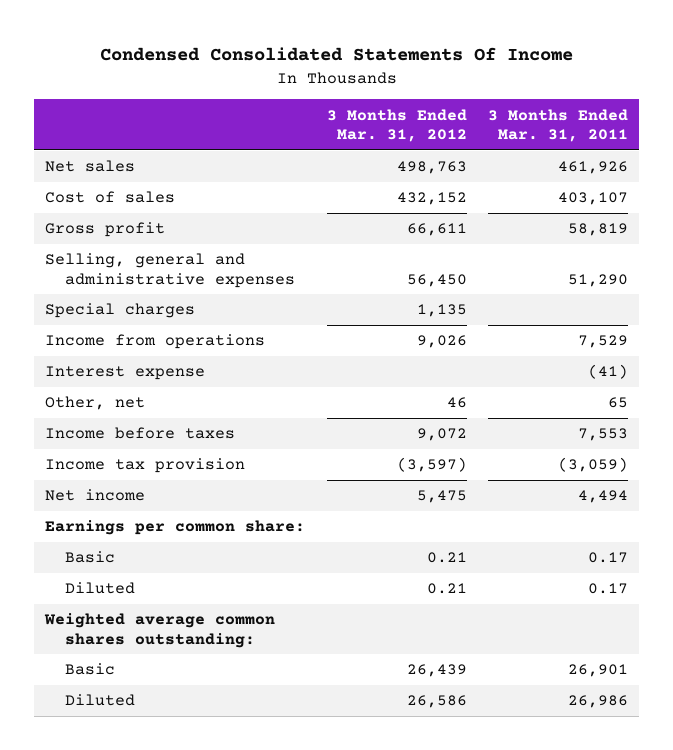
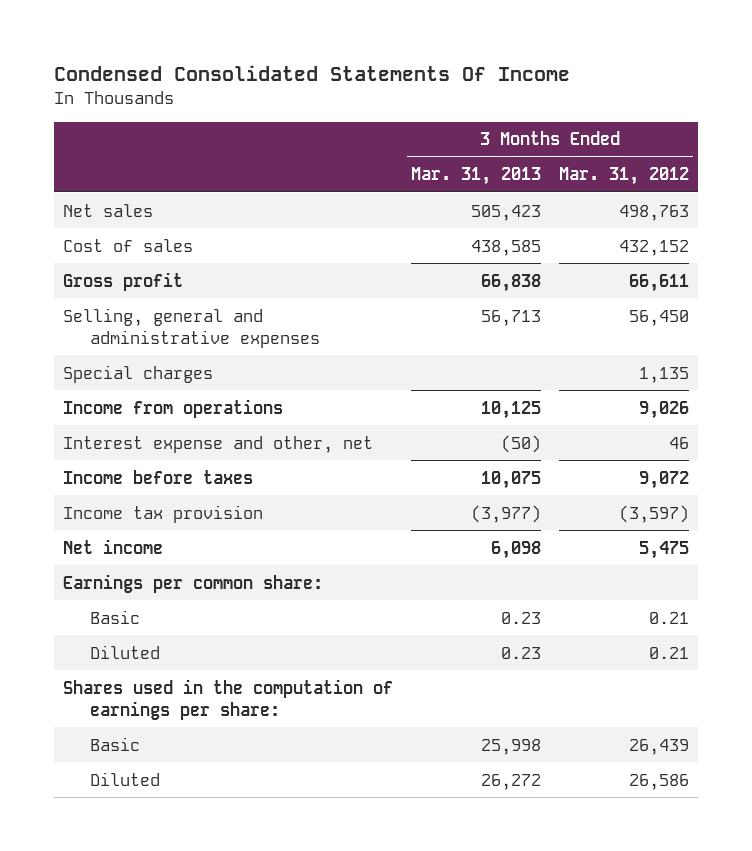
[488,108,629,142] 3 Months Ended Mar. 31, 2011 -> none
none -> [411,167,542,186] Mar. 31, 2013
[45,366,206,381] Interest expense -> none
[45,396,146,411] Other, net -> none
none -> [63,435,374,453] Interest expense and other, net
[44,613,276,648] Weighted average common shares outstanding: -> [63,678,394,720] Shares used in the computation of earnings per share:

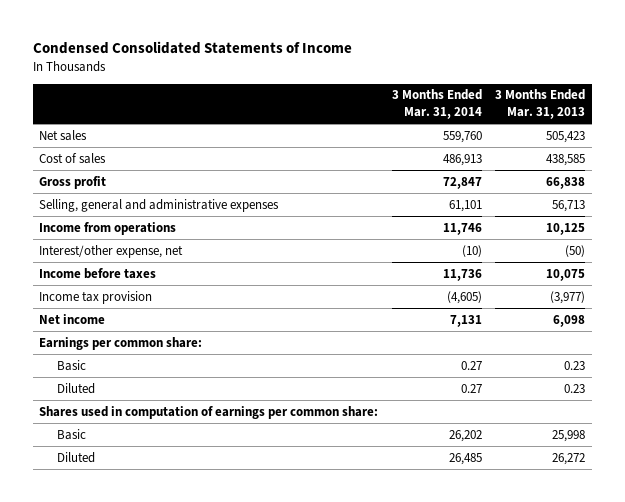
[54,65,571,82] Condensed Consolidated Statements Of Income -> [32,40,352,54] Condensed Consolidated Statements of Income
[558,167,689,186] Mar. 31, 2012 -> none
none -> [391,89,482,120] 3 Months Ended Mar. 31, 2014
[63,364,214,383] Special charges -> none
[63,435,374,453] Interest expense and other, net -> [39,244,184,258] Interest/other expense, net
[63,678,394,720] Shares used in the computation of earnings per share: -> [39,405,379,419] Shares used in computation of earnings per common share:

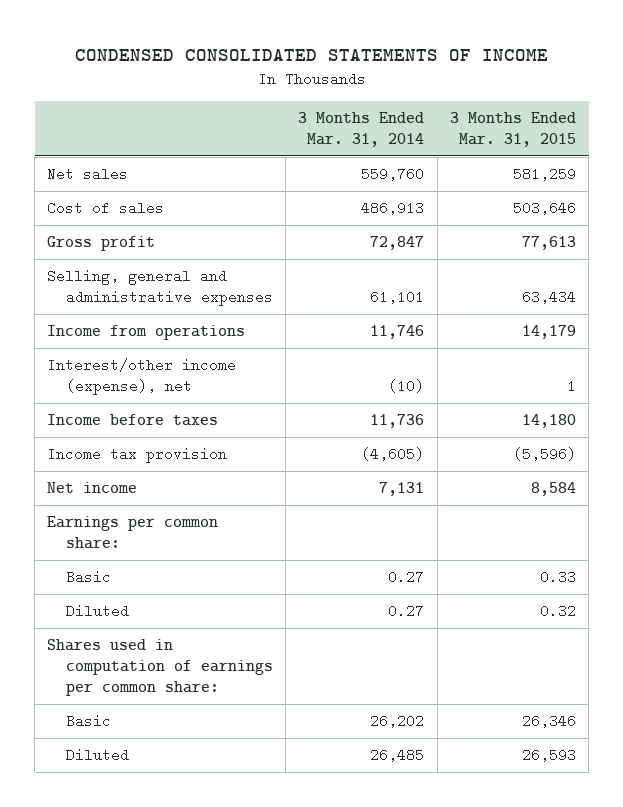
[32,40,352,54] Condensed Consolidated Statements of Income -> [74,48,548,61] CONDENSED CONSOLIDATED STATEMENTS OF INCOME
[495,89,586,120] 3 Months Ended Mar. 31, 2013 -> none
none -> [449,112,576,147] 3 Months Ended Mar. 31, 2015
[39,244,184,258] Interest/other expense, net -> [47,358,237,396] Interest/other income (expense), net

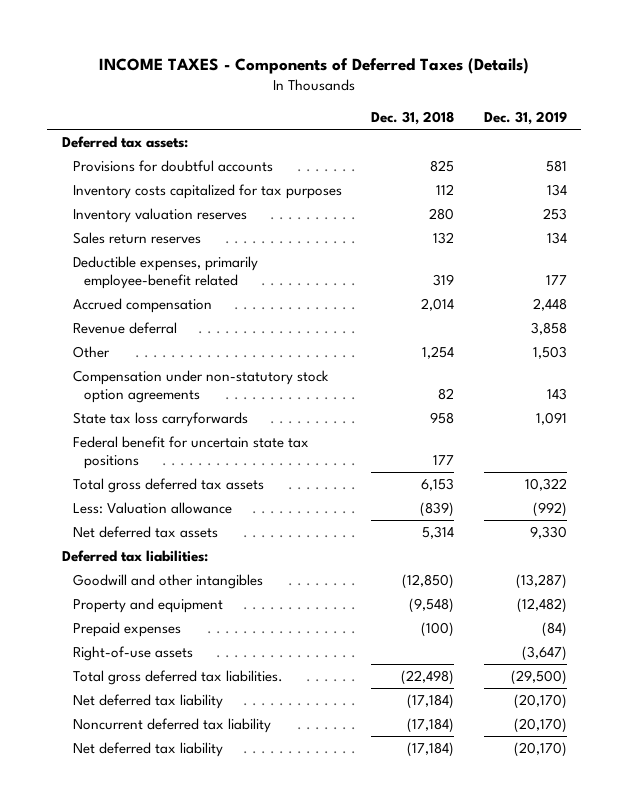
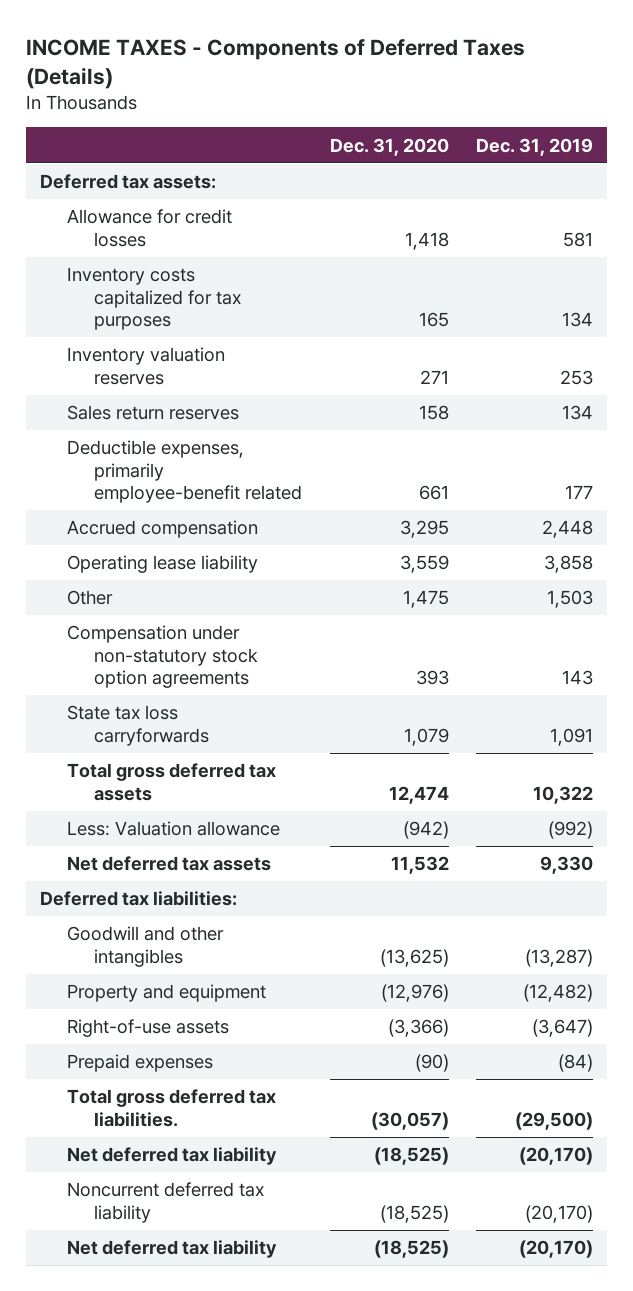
[371,111,455,126] Dec. 31, 2018 -> none
none -> [329,137,449,156] Dec. 31, 2020
[72,160,273,173] Provisions for doubtful accounts -> [66,209,232,247] Allowance for credit losses
[72,322,177,335] Revenue deferral -> [66,555,258,574] Operating lease liability
[72,436,309,470] Federal benefit for uncertain state tax positions -> none
[72,622,181,638] Prepaid expenses -> [66,1054,213,1073] Prepaid expenses

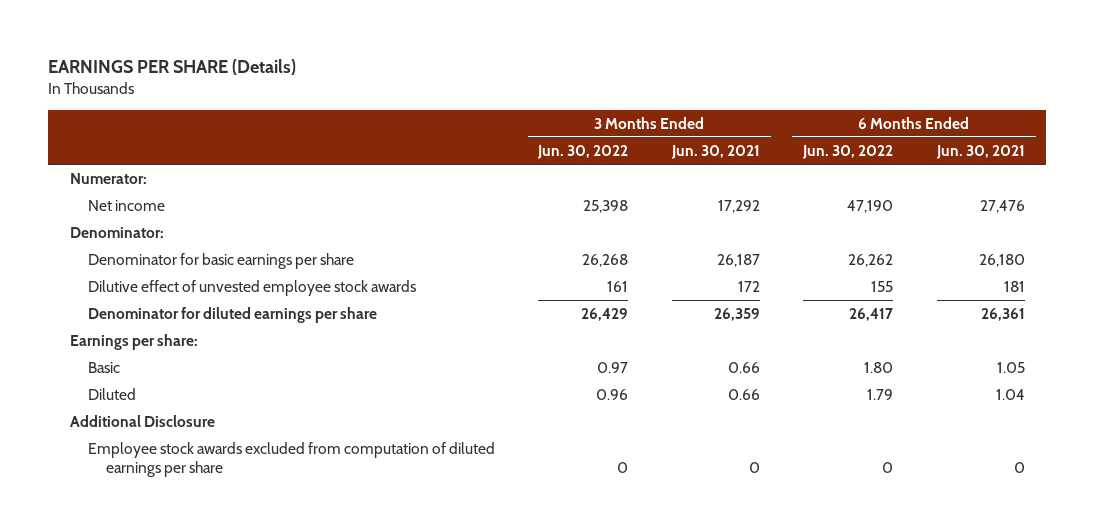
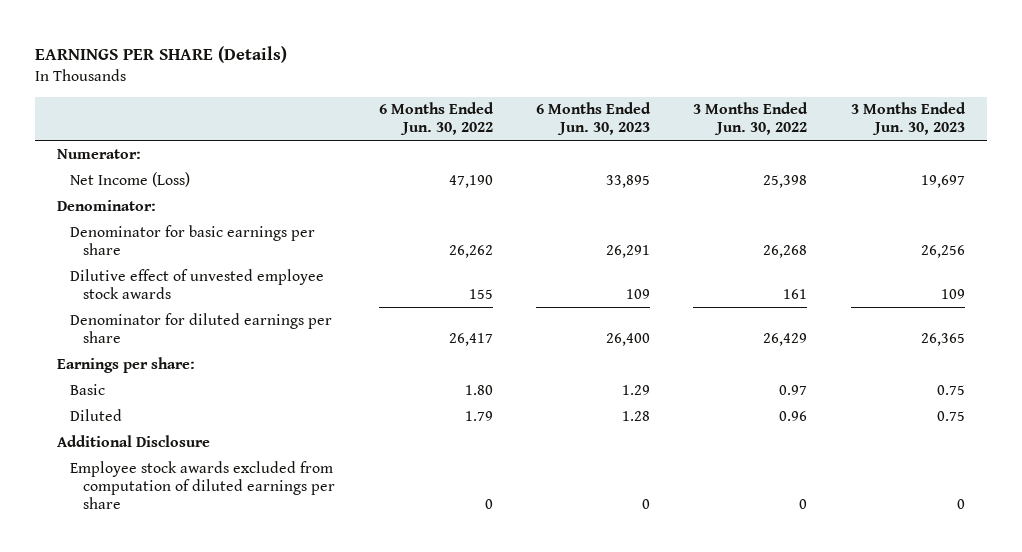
[670,145,760,160] Jun. 30, 2021 -> none
[935,145,1025,160] Jun. 30, 2021 -> none
none -> [535,102,651,136] 6 Months Ended Jun. 30, 2023
none -> [850,102,966,136] 3 Months Ended Jun. 30, 2023
[87,200,165,212] Net income -> [70,171,191,187] Net Income (Loss)

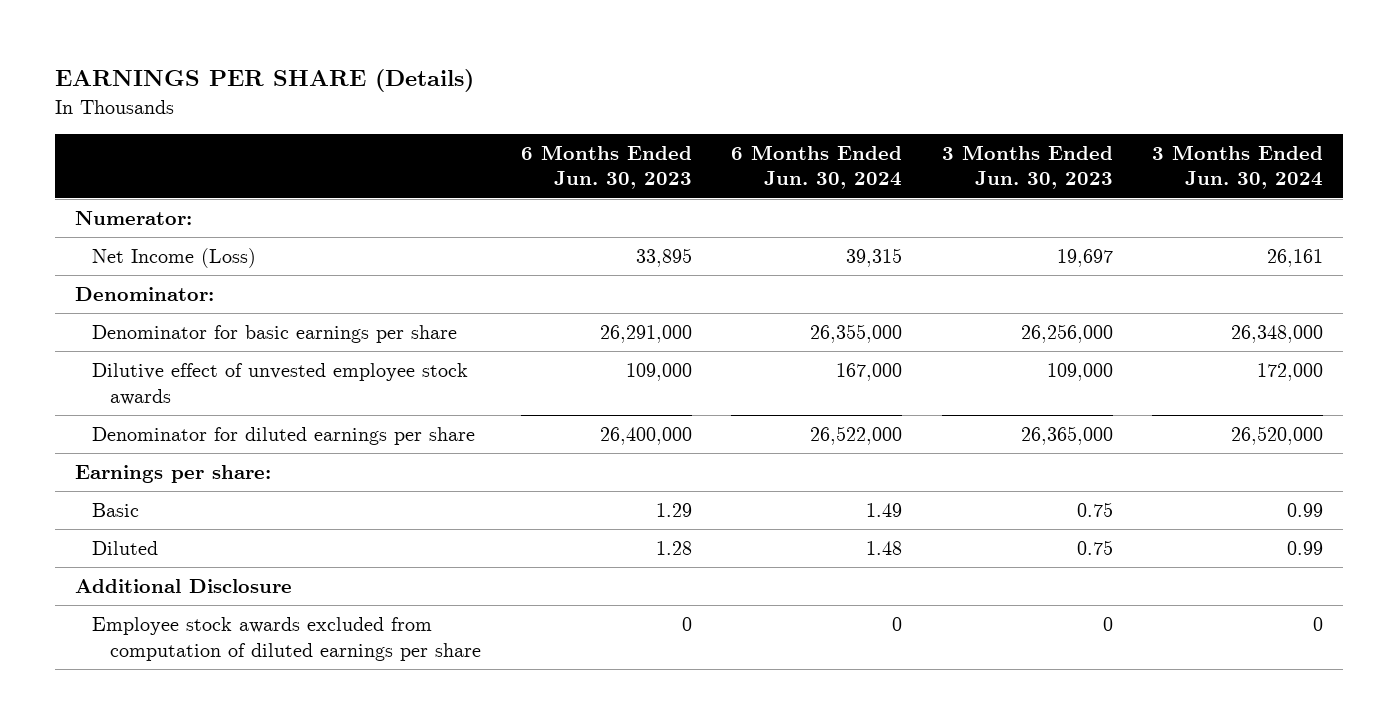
[378,102,494,136] 6 Months Ended Jun. 30, 2022 -> none
[693,102,809,136] 3 Months Ended Jun. 30, 2022 -> none
none -> [731,144,903,190] 6 Months Ended Jun. 30, 2024
none -> [1152,144,1324,190] 3 Months Ended Jun. 30, 2024
[605,244,650,258] 26,291 -> [599,325,692,344] 26,291,000
[920,244,965,258] 26,256 -> [1020,324,1113,344] 26,256,000
[625,288,650,299] 109 -> [625,363,692,382] 109,000
[940,288,965,299] 109 -> [1046,363,1113,382] 109,000
[605,332,650,346] 26,400 -> [599,427,692,446] 26,400,000
[920,332,965,346] 26,365 -> [1020,426,1113,446] 26,365,000

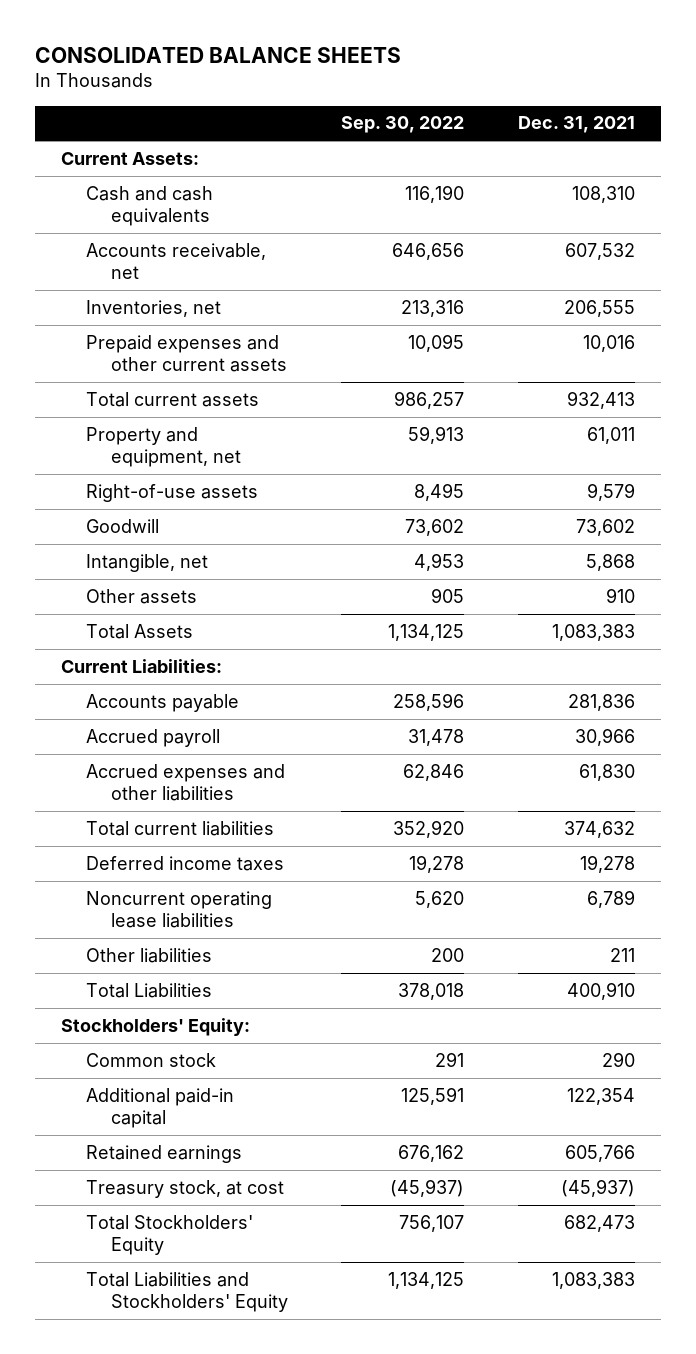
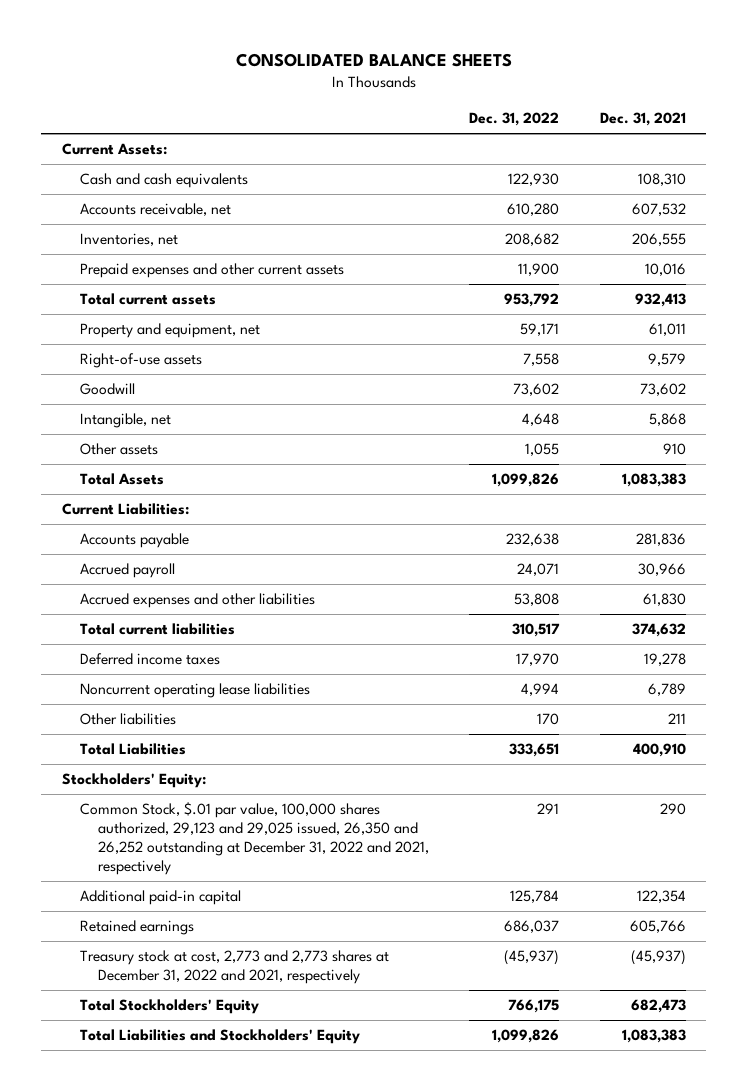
[341,116,465,134] Sep. 30, 2022 -> none
none -> [469,112,560,127] Dec. 31, 2022
[86,1052,217,1067] Common stock -> [79,802,429,876] Common Stock, $.01 par value, 100,000 shares authorized, 29,123 and 29,025 issued, 26,350 and 26,252 outstanding at December 31, 2022 and 2021, respectively
[86,1179,285,1198] Treasury stock, at cost -> [79,950,389,985] Treasury stock at cost, 2,773 and 2,773 shares at December 31, 2022 and 2021, respectively

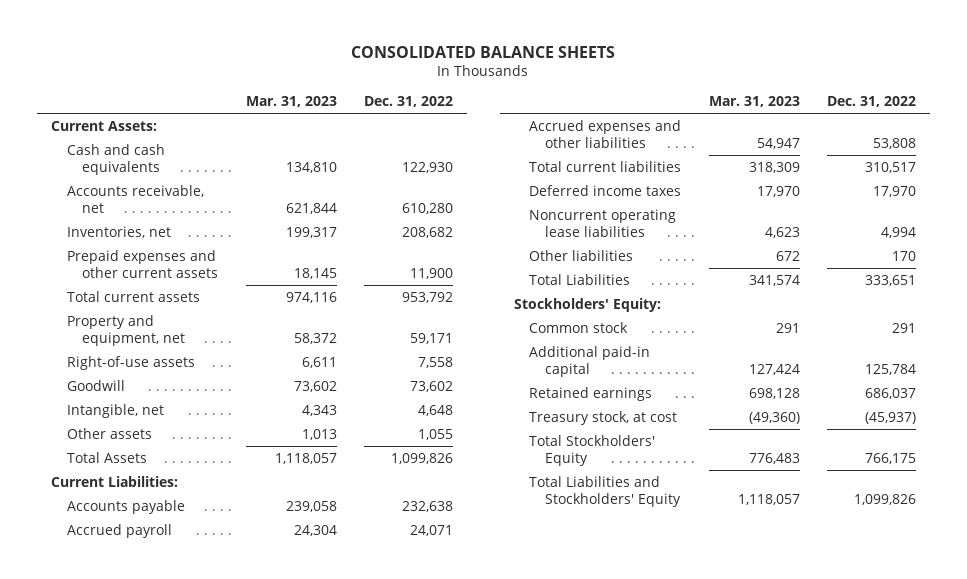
[599,112,686,127] Dec. 31, 2021 -> none
none -> [245,95,337,107] Mar. 31, 2023
[79,802,429,876] Common Stock, $.01 par value, 100,000 shares authorized, 29,123 and 29,025 issued, 26,350 and 26,252 outstanding at December 31, 2022 and 2021, respectively -> [529,321,629,333] Common stock
[79,950,389,985] Treasury stock at cost, 2,773 and 2,773 shares at December 31, 2022 and 2021, respectively -> [529,410,678,425] Treasury stock, at cost

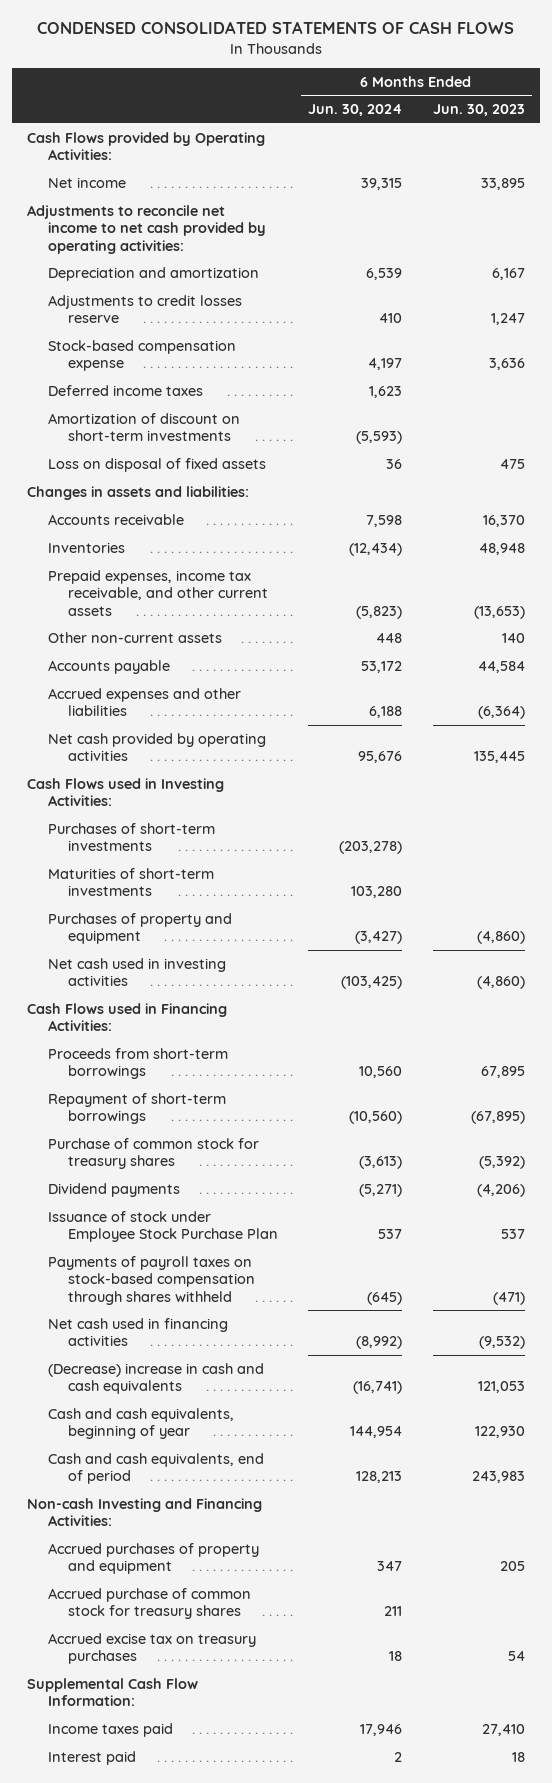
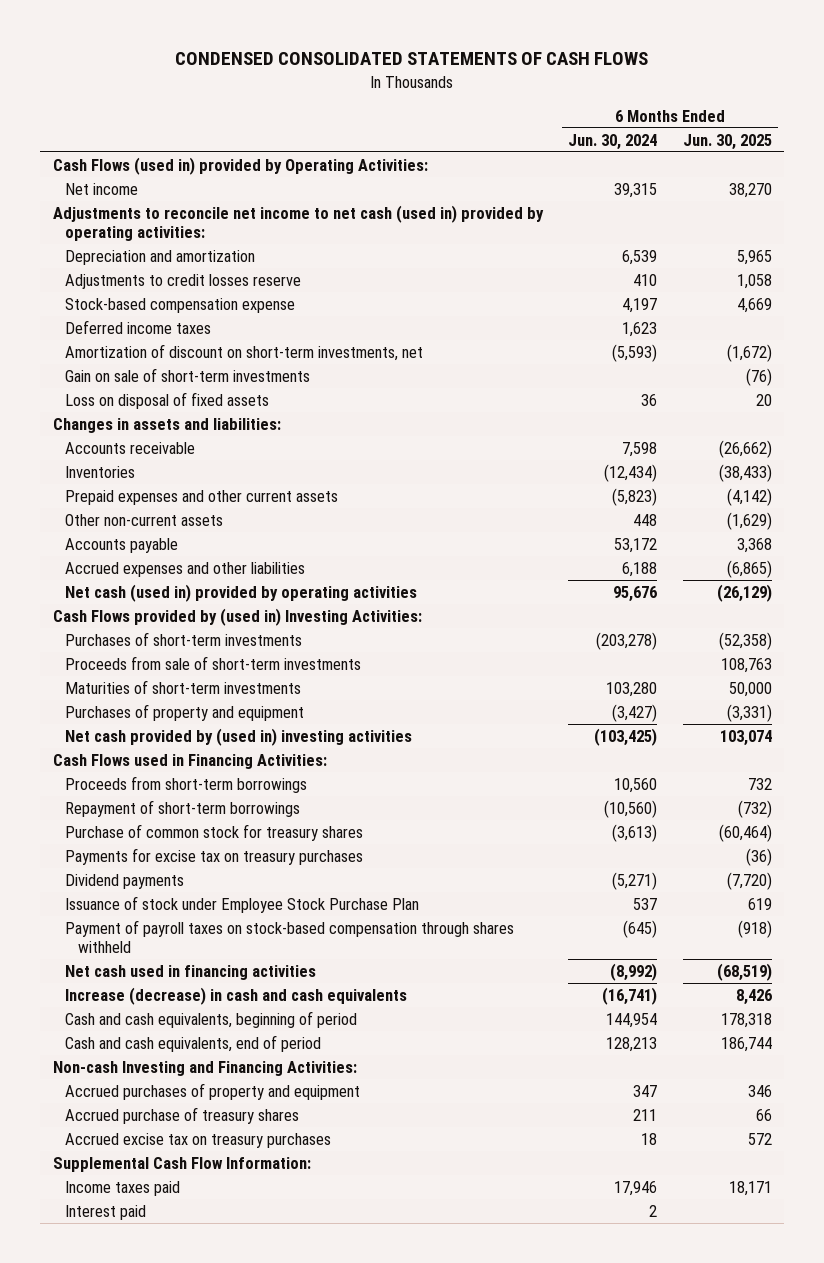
[432,104,525,117] Jun. 30, 2023 -> none
none -> [682,133,772,150] Jun. 30, 2025
[27,131,266,161] Cash Flows provided by Operating Activities: -> [52,156,428,175] Cash Flows (used in) provided by Operating Activities:
[27,204,266,254] Adjustments to reconcile net income to net cash provided by operating activities: -> [52,204,544,242] Adjustments to reconcile net income to net cash (used in) provided by operating activities:
[47,412,240,442] Amortization of discount on short-term investments -> [65,343,424,361] Amortization of discount on short-term investments, net
none -> [65,367,311,382] Gain on sale of short-term investments
[47,569,268,616] Prepaid expenses, income tax receivable, and other current assets -> [65,489,339,505] Prepaid expenses and other current assets
[47,732,266,762] Net cash provided by operating activities -> [65,583,418,602] Net cash (used in) provided by operating activities
[27,777,225,807] Cash Flows used in Investing Activities: -> [52,607,422,626] Cash Flows provided by (used in) Investing Activities:
none -> [65,655,362,670] Proceeds from sale of short-term investments
[47,957,226,987] Net cash used in investing activities -> [65,727,413,746] Net cash provided by (used in) investing activities
none -> [65,847,364,865] Payments for excise tax on treasury purchases
[47,1255,255,1305] Payments of payroll taxes on stock-based compensation through shares withheld -> [65,919,515,954] Payment of payroll taxes on stock-based compensation through shares withheld
[47,1362,264,1395] (Decrease) increase in cash and cash equivalents -> [65,986,408,1005] Increase (decrease) in cash and cash equivalents
[47,1407,234,1440] Cash and cash equivalents, beginning of year -> [65,1010,358,1028] Cash and cash equivalents, beginning of period
[47,1587,251,1620] Accrued purchase of common stock for treasury shares -> [65,1106,300,1124] Accrued purchase of treasury shares

